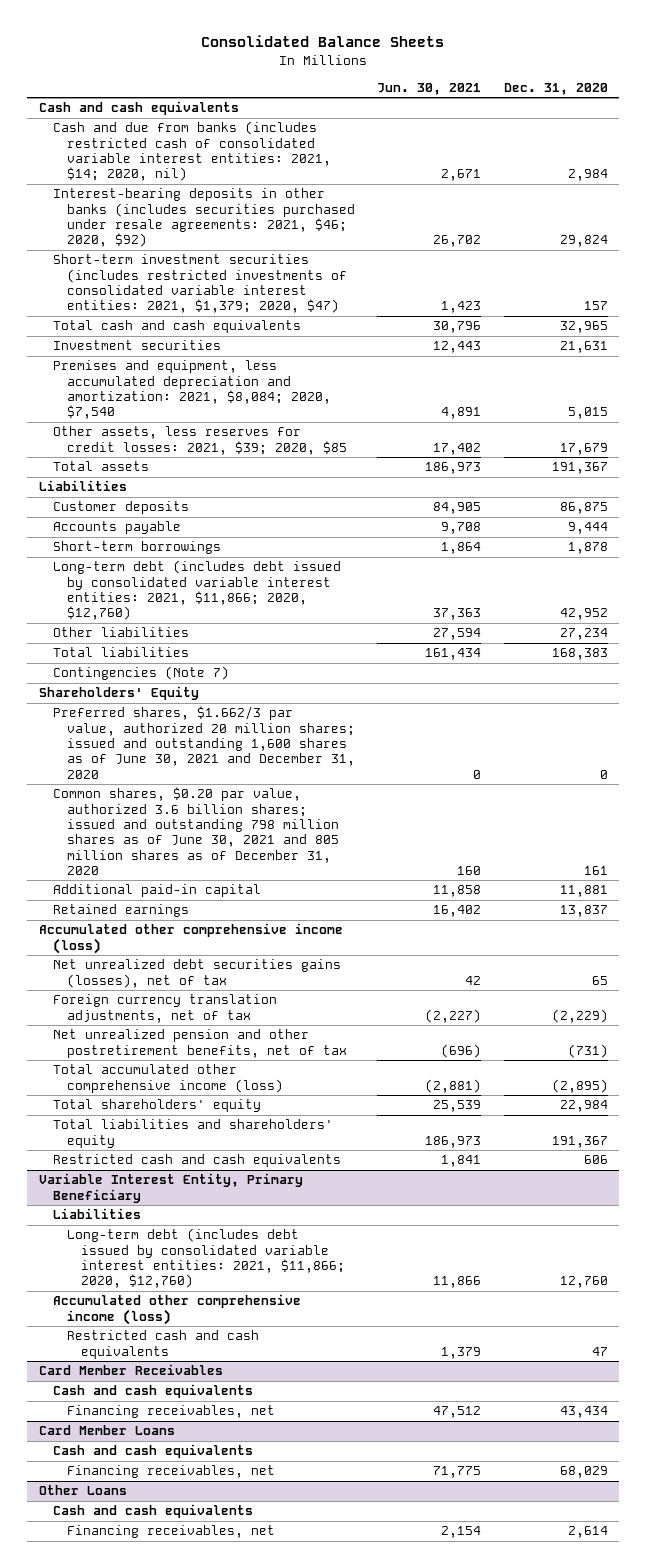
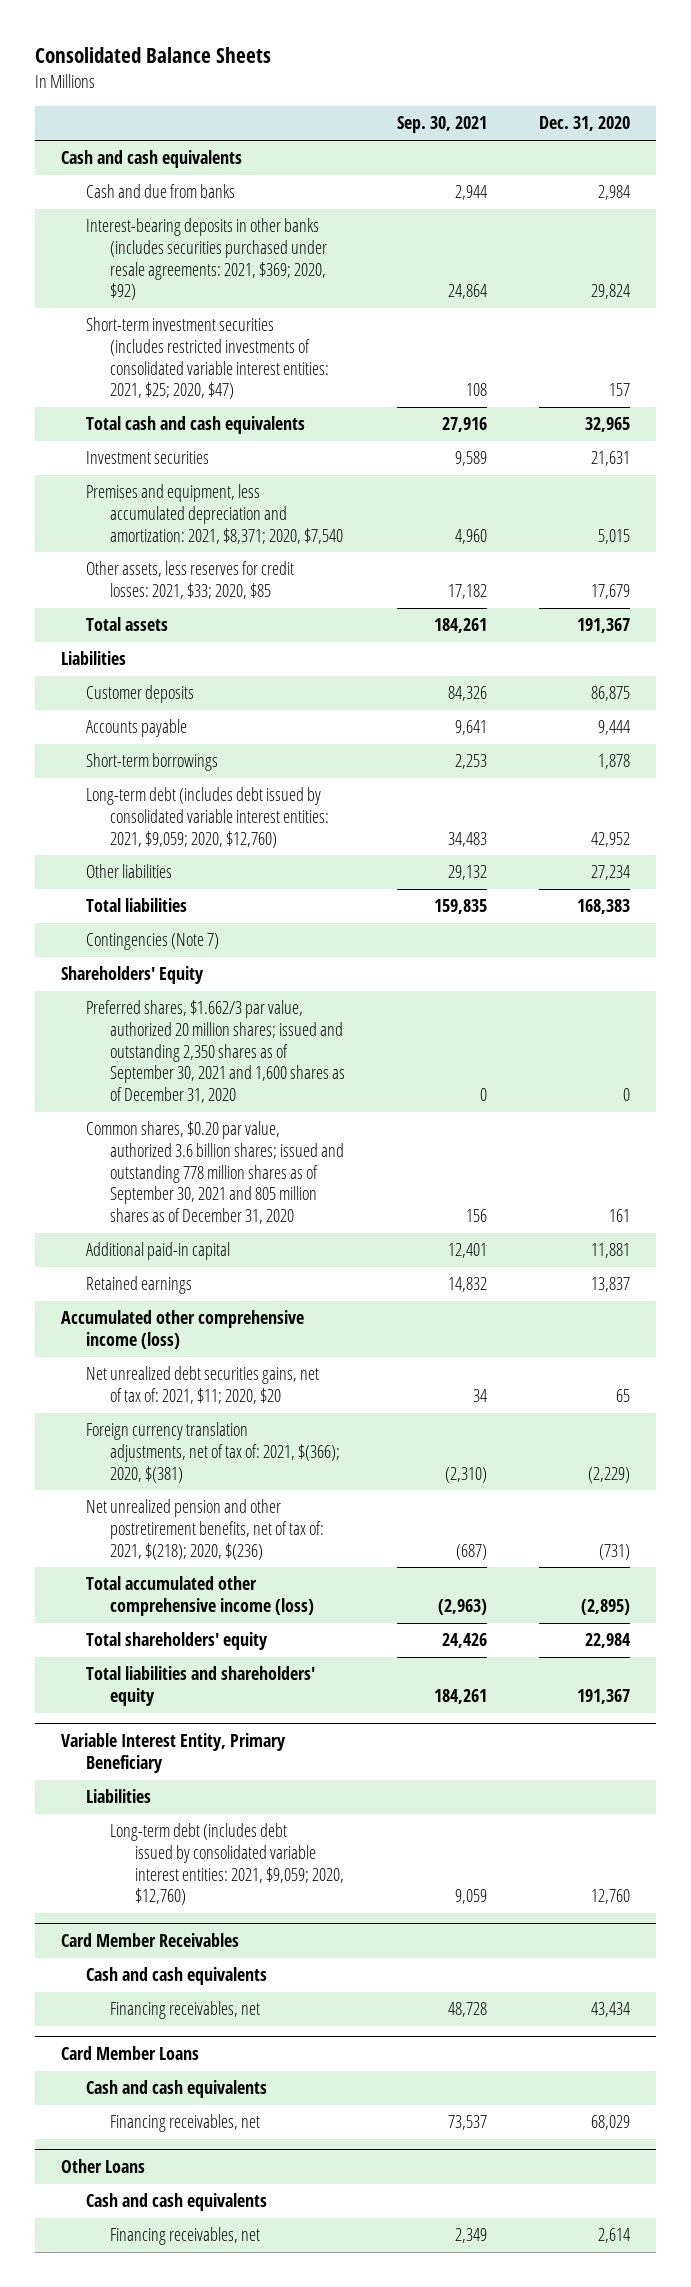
[377,83,482,96] Jun. 30, 2021 -> none
none -> [397,116,488,134] Sep. 30, 2021
[52,121,331,182] Cash and due from banks (includes restricted cash of consolidated variable interest entities: 2021, $14; 2020, nil) -> [85,184,235,199] Cash and due from banks
[52,188,355,248] Interest-bearing deposits in other banks (includes securities purchased under resale agreements: 2021, $46; 2020, $92) -> [85,218,328,301] Interest-bearing deposits in other banks (includes securities purchased under resale agreements: 2021, $369; 2020, $92)
[52,254,347,314] Short-term investment securities (includes restricted investments of consolidated variable interest entities: 2021, $1,379; 2020, $47) -> [85,317,330,400] Short-term investment securities (includes restricted investments of consolidated variable interest entities: 2021, $25; 2020, $47)
[52,360,331,420] Premises and equipment, less accumulated depreciation and amortization: 2021, $8,084; 2020, $7,540 -> [85,484,344,544] Premises and equipment, less accumulated depreciation and amortization: 2021, $8,371; 2020, $7,540
[52,426,347,455] Other assets, less reserves for credit losses: 2021, $39; 2020, $85 -> [85,561,294,600] Other assets, less reserves for credit losses: 2021, $33; 2020, $85
[52,560,341,621] Long-term debt (includes debt issued by consolidated variable interest entities: 2021, $11,866; 2020, $12,760) -> [85,787,330,848] Long-term debt (includes debt issued by consolidated variable interest entities: 2021, $9,059; 2020, $12,760)
[52,706,355,779] Preferred shares, $1.662/3 par value, authorized 20 million shares; issued and outstanding 1,600 shares as of June 30, 2021 and December 31, 2020 -> [85,1000,346,1103] Preferred shares, $1.662/3 par value, authorized 20 million shares; issued and outstanding 2,350 shares as of September 30, 2021 and 1,600 shares as of December 31, 2020
[52,787,339,876] Common shares, $0.20 par value, authorized 3.6 billion shares; issued and outstanding 798 million shares as of June 30, 2021 and 805 million shares as of December 31, 2020 -> [85,1121,345,1224] Common shares, $0.20 par value, authorized 3.6 billion shares; issued and outstanding 778 million shares as of September 30, 2021 and 805 million shares as of December 31, 2020
[52,959,341,988] Net unrealized debt securities gains (losses), net of tax -> [85,1366,319,1405] Net unrealized debt securities gains, net of tax of: 2021, $11; 2020, $20
[52,994,277,1023] Foreign currency translation adjustments, net of tax -> [85,1422,341,1483] Foreign currency translation adjustments, net of tax of: 2021, $(366); 2020, $(381)
[52,1029,347,1058] Net unrealized pension and other postretirement benefits, net of tax -> [85,1499,325,1560] Net unrealized pension and other postretirement benefits, net of tax of: 2021, $(218); 2020, $(236)
[52,1154,341,1168] Restricted cash and cash equivalents -> none
[52,1294,301,1325] Accumulated other comprehensive income (loss) -> none
[66,1330,259,1359] Restricted cash and cash equivalents -> none
[66,1228,345,1289] Long-term debt (includes debt issued by consolidated variable interest entities: 2021, $11,866; 2020, $12,760) -> [110,1823,345,1906] Long-term debt (includes debt issued by consolidated variable interest entities: 2021, $9,059; 2020, $12,760)

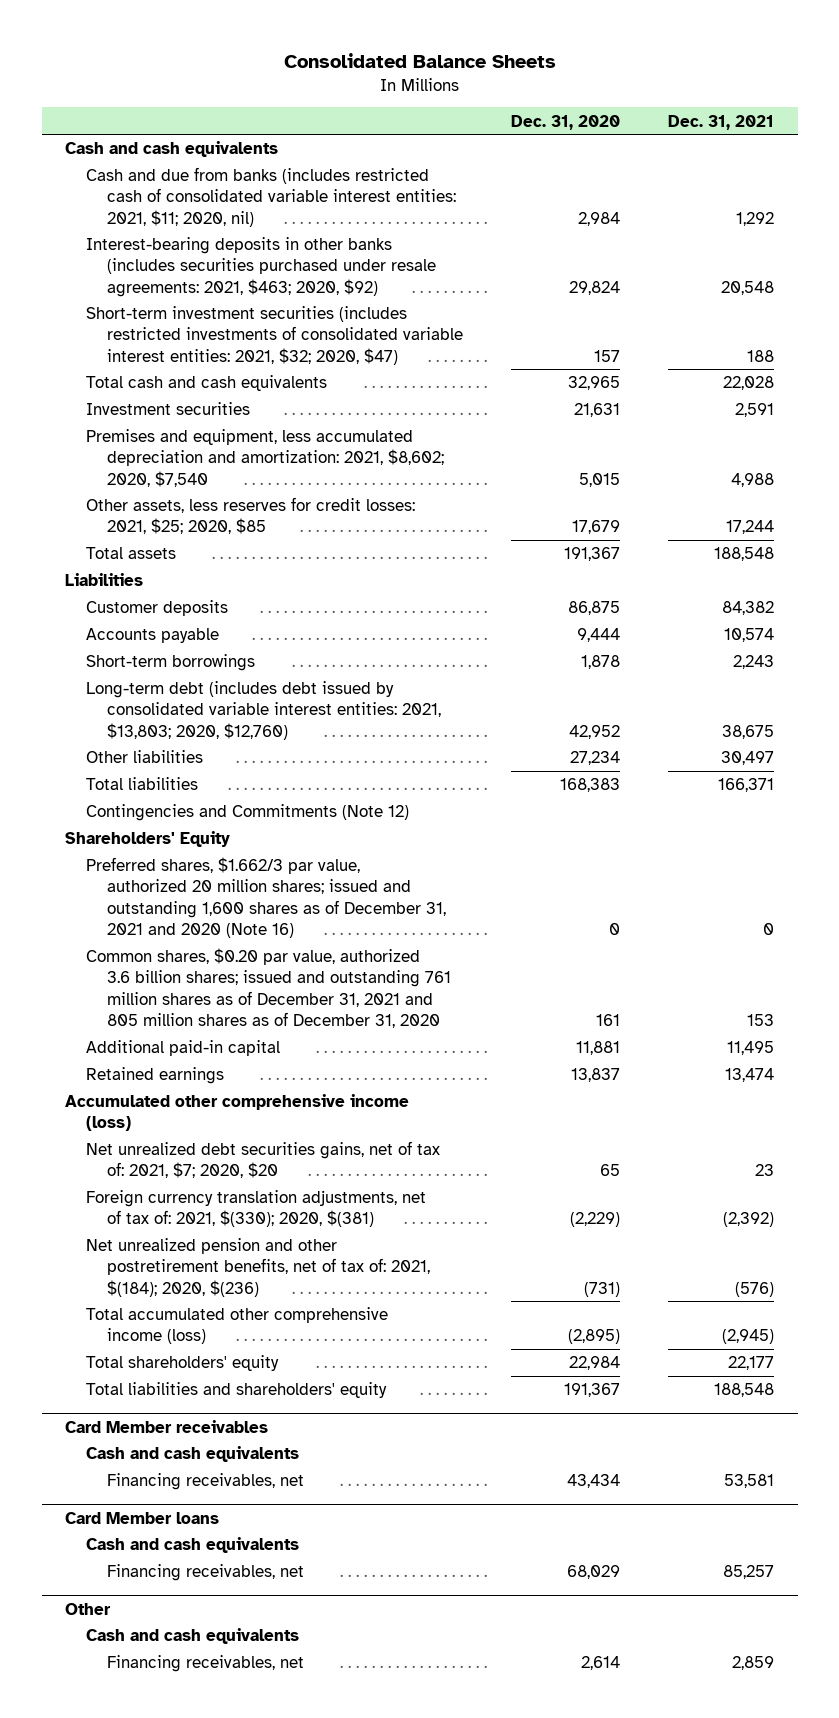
[397,116,488,134] Sep. 30, 2021 -> none
none -> [667,114,774,130] Dec. 31, 2021
[85,184,235,199] Cash and due from banks -> [86,167,457,227] Cash and due from banks (includes restricted cash of consolidated variable interest entities: 2021, $11; 2020, nil)
[85,218,328,301] Interest-bearing deposits in other banks (includes securities purchased under resale agreements: 2021, $369; 2020, $92) -> [86,237,437,297] Interest-bearing deposits in other banks (includes securities purchased under resale agreements: 2021, $463; 2020, $92)
[85,317,330,400] Short-term investment securities (includes restricted investments of consolidated variable interest entities: 2021, $25; 2020, $47) -> [86,306,464,365] Short-term investment securities (includes restricted investments of consolidated variable interest entities: 2021, $32; 2020, $47)
[85,484,344,544] Premises and equipment, less accumulated depreciation and amortization: 2021, $8,371; 2020, $7,540 -> [86,429,445,487] Premises and equipment, less accumulated depreciation and amortization: 2021, $8,602; 2020, $7,540
[85,561,294,600] Other assets, less reserves for credit losses: 2021, $33; 2020, $85 -> [86,497,416,535] Other assets, less reserves for credit losses: 2021, $25; 2020, $85
[85,787,330,848] Long-term debt (includes debt issued by consolidated variable interest entities: 2021, $9,059; 2020, $12,760) -> [86,681,442,740] Long-term debt (includes debt issued by consolidated variable interest entities: 2021, $13,803; 2020, $12,760)
[85,933,219,951] Contingencies (Note 7) -> [86,804,410,822] Contingencies and Commitments (Note 12)
[85,1000,346,1103] Preferred shares, $1.662/3 par value, authorized 20 million shares; issued and outstanding 2,350 shares as of September 30, 2021 and 1,600 shares as of December 31, 2020 -> [86,857,447,939] Preferred shares, $1.662/3 par value, authorized 20 million shares; issued and outstanding 1,600 shares as of December 31, 2021 and 2020 (Note 16)
[85,1121,345,1224] Common shares, $0.20 par value, authorized 3.6 billion shares; issued and outstanding 778 million shares as of September 30, 2021 and 805 million shares as of December 31, 2020 -> [86,948,452,1029] Common shares, $0.20 par value, authorized 3.6 billion shares; issued and outstanding 761 million shares as of December 31, 2021 and 805 million shares as of December 31, 2020
[85,1366,319,1405] Net unrealized debt securities gains, net of tax of: 2021, $11; 2020, $20 -> [86,1141,441,1179] Net unrealized debt securities gains, net of tax of: 2021, $7; 2020, $20
[85,1422,341,1483] Foreign currency translation adjustments, net of tax of: 2021, $(366); 2020, $(381) -> [86,1190,427,1228] Foreign currency translation adjustments, net of tax of: 2021, $(330); 2020, $(381)
[85,1499,325,1560] Net unrealized pension and other postretirement benefits, net of tax of: 2021, $(218); 2020, $(236) -> [86,1238,431,1297] Net unrealized pension and other postretirement benefits, net of tax of: 2021, $(184); 2020, $(236)
[60,1733,286,1773] Variable Interest Entity, Primary Beneficiary -> none
[85,1789,151,1804] Liabilities -> none
[110,1823,345,1906] Long-term debt (includes debt issued by consolidated variable interest entities: 2021, $9,059; 2020, $12,760) -> none
[60,1933,239,1948] Card Member Receivables -> [65,1419,269,1433] Card Member receivables
[60,2046,199,2061] Card Member Loans -> [65,1511,220,1524] Card Member loans
[60,2159,145,2174] Other Loans -> [65,1602,112,1615] Other

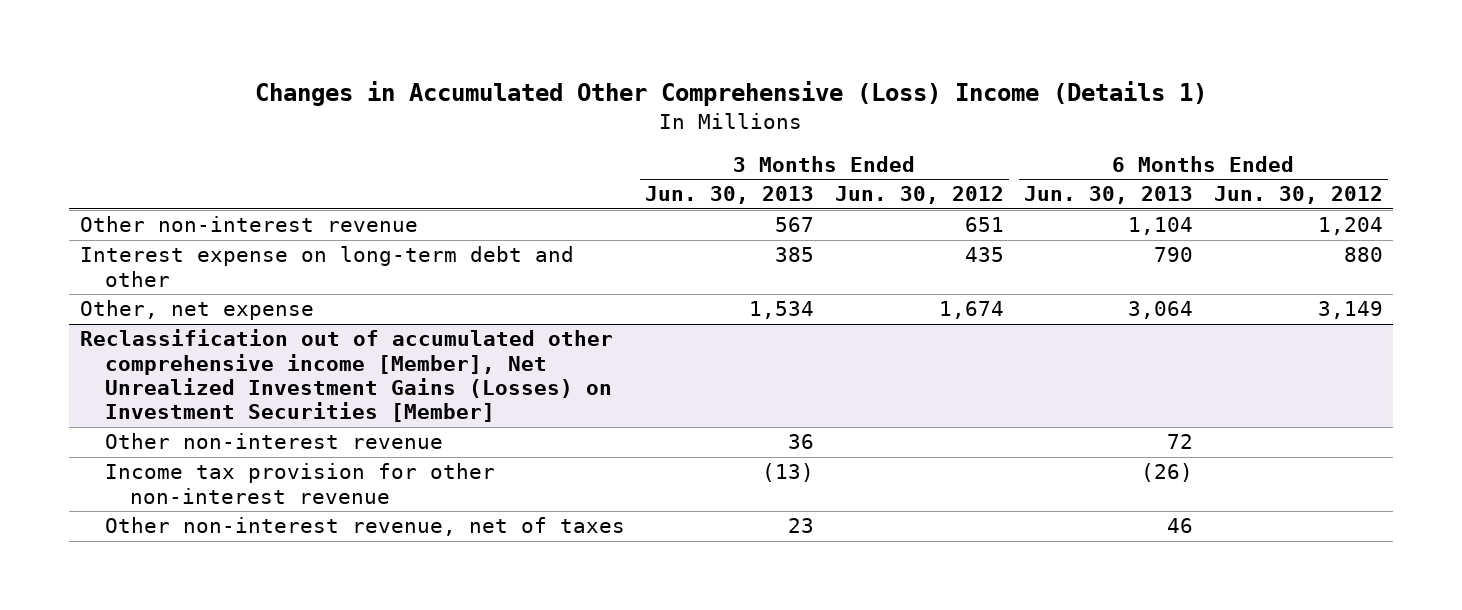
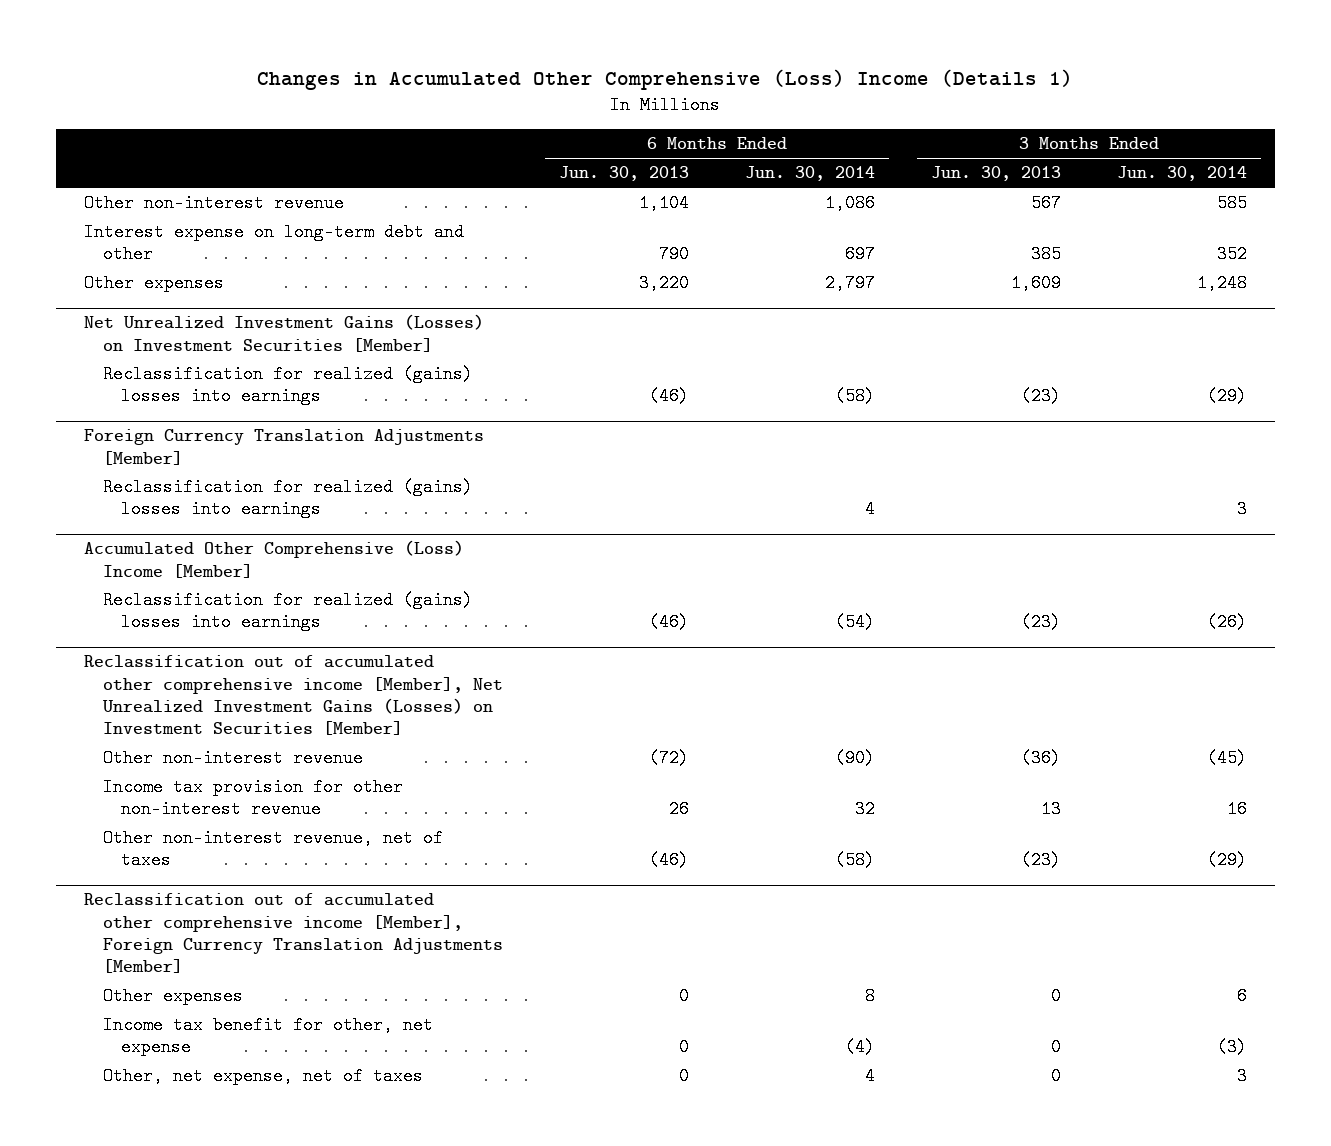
[834,186,1004,205] Jun. 30, 2012 -> none
[1213,186,1383,205] Jun. 30, 2012 -> none
none -> [744,166,875,182] Jun. 30, 2014
none -> [1116,166,1247,182] Jun. 30, 2014
[79,300,314,321] Other, net expense -> [84,274,225,293] Other expenses
[749,301,815,320] 1,534 -> [1010,274,1061,293] 1,609
[1128,301,1194,320] 3,064 -> [638,274,689,293] 3,220
none -> [84,314,485,352] Net Unrealized Investment Gains (Losses) on Investment Securities [Member]
none -> [102,365,473,406] Reclassification for realized (gains) losses into earnings
none -> [84,429,485,465] Foreign Currency Translation Adjustments [Member]
none -> [102,478,473,519] Reclassification for realized (gains) losses into earnings
none -> [84,540,465,578] Accumulated Other Comprehensive (Loss) Income [Member]
none -> [102,591,473,632] Reclassification for realized (gains) losses into earnings
[788,434,815,450] 36 -> [1020,749,1061,768] (36)
[1167,434,1194,450] 72 -> [648,749,689,768] (72)
[762,463,815,483] (13) -> [1040,800,1061,819] 13
[1141,463,1194,483] (26) -> [668,800,689,819] 26
[788,518,815,534] 23 -> [1020,851,1061,870] (23)
[1167,518,1194,534] 46 -> [648,851,689,870] (46)
none -> [84,893,503,973] Reclassification out of accumulated other comprehensive income [Member], Foreign Currency Translation Adjustments [Member]
none -> [102,987,243,1006] Other expenses
none -> [102,1016,433,1057] Income tax benefit for other, net expense
none -> [102,1067,423,1086] Other, net expense, net of taxes

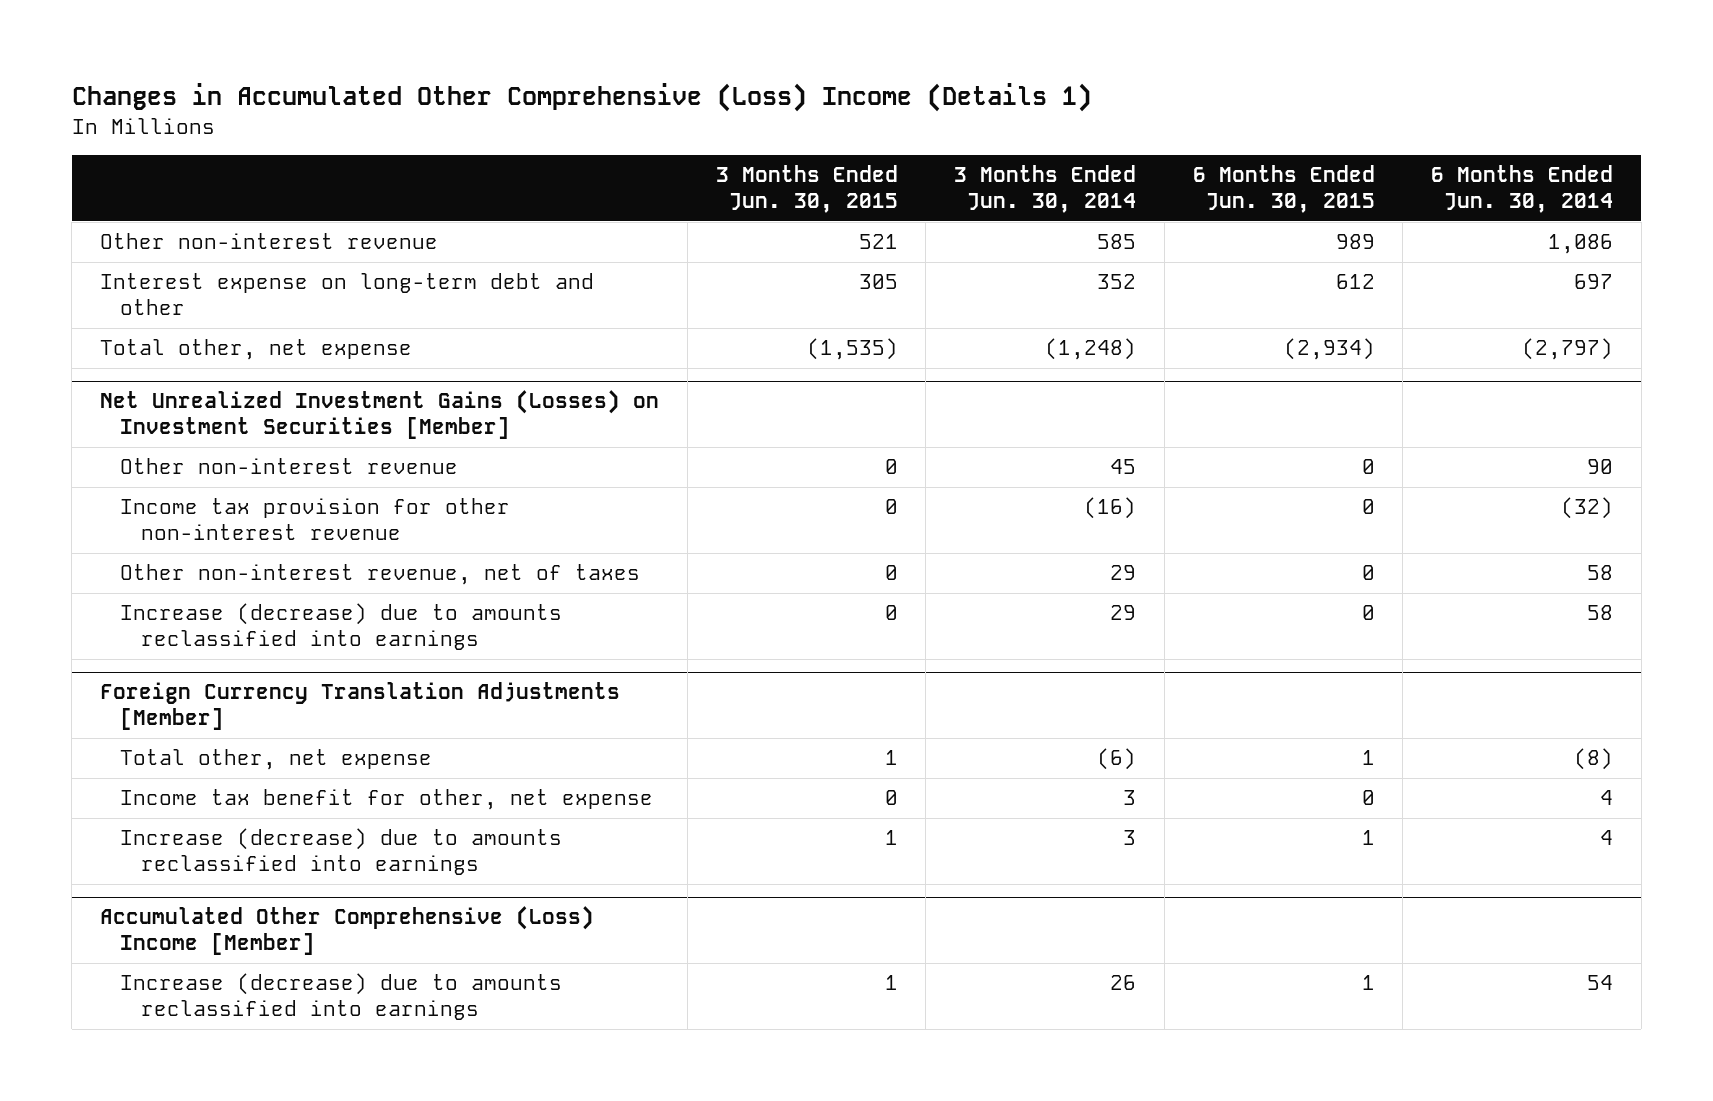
[558,166,689,182] Jun. 30, 2013 -> none
[930,166,1061,182] Jun. 30, 2013 -> none
none -> [715,165,898,214] 3 Months Ended Jun. 30, 2015
none -> [1192,165,1375,214] 6 Months Ended Jun. 30, 2015
[84,274,225,293] Other expenses -> [100,339,413,361] Total other, net expense
[824,274,875,293] 2,797 -> [1522,338,1614,361] (2,797)
[1196,274,1247,293] 1,248 -> [1045,338,1137,361] (1,248)
[102,365,473,406] Reclassification for realized (gains) losses into earnings -> none
none -> [120,458,459,475] Other non-interest revenue
none -> [120,498,511,541] Income tax provision for other non-interest revenue
none -> [120,564,641,586] Other non-interest revenue, net of taxes
none -> [120,603,563,651] Increase (decrease) due to amounts reclassified into earnings
none -> [120,749,433,771] Total other, net expense
none -> [120,789,654,811] Income tax benefit for other, net expense
[102,478,473,519] Reclassification for realized (gains) losses into earnings -> [120,828,563,876] Increase (decrease) due to amounts reclassified into earnings
[102,591,473,632] Reclassification for realized (gains) losses into earnings -> none
[84,655,503,735] Reclassification out of accumulated other comprehensive income [Member], Net Unrealized Investment Gains (Losses) on Investment Securities [Member] -> none
[102,749,363,768] Other non-interest revenue -> none
[102,778,403,819] Income tax provision for other non-interest revenue -> none
[102,829,443,870] Other non-interest revenue, net of taxes -> none
[84,893,503,973] Reclassification out of accumulated other comprehensive income [Member], Foreign Currency Translation Adjustments [Member] -> none
[102,987,243,1006] Other expenses -> none
[102,1016,433,1057] Income tax benefit for other, net expense -> none
[102,1067,423,1086] Other, net expense, net of taxes -> none
none -> [120,973,563,1021] Increase (decrease) due to amounts reclassified into earnings

